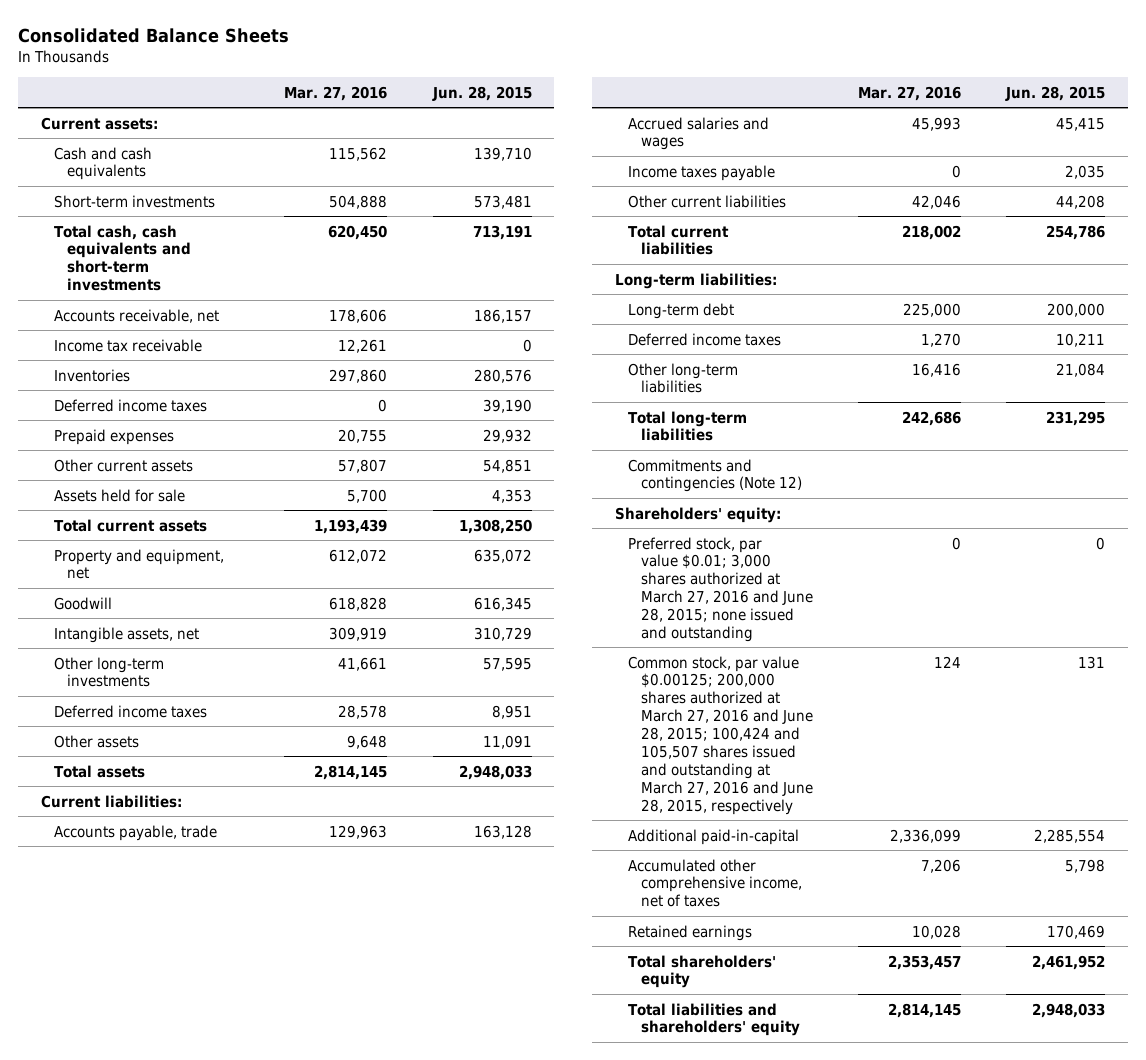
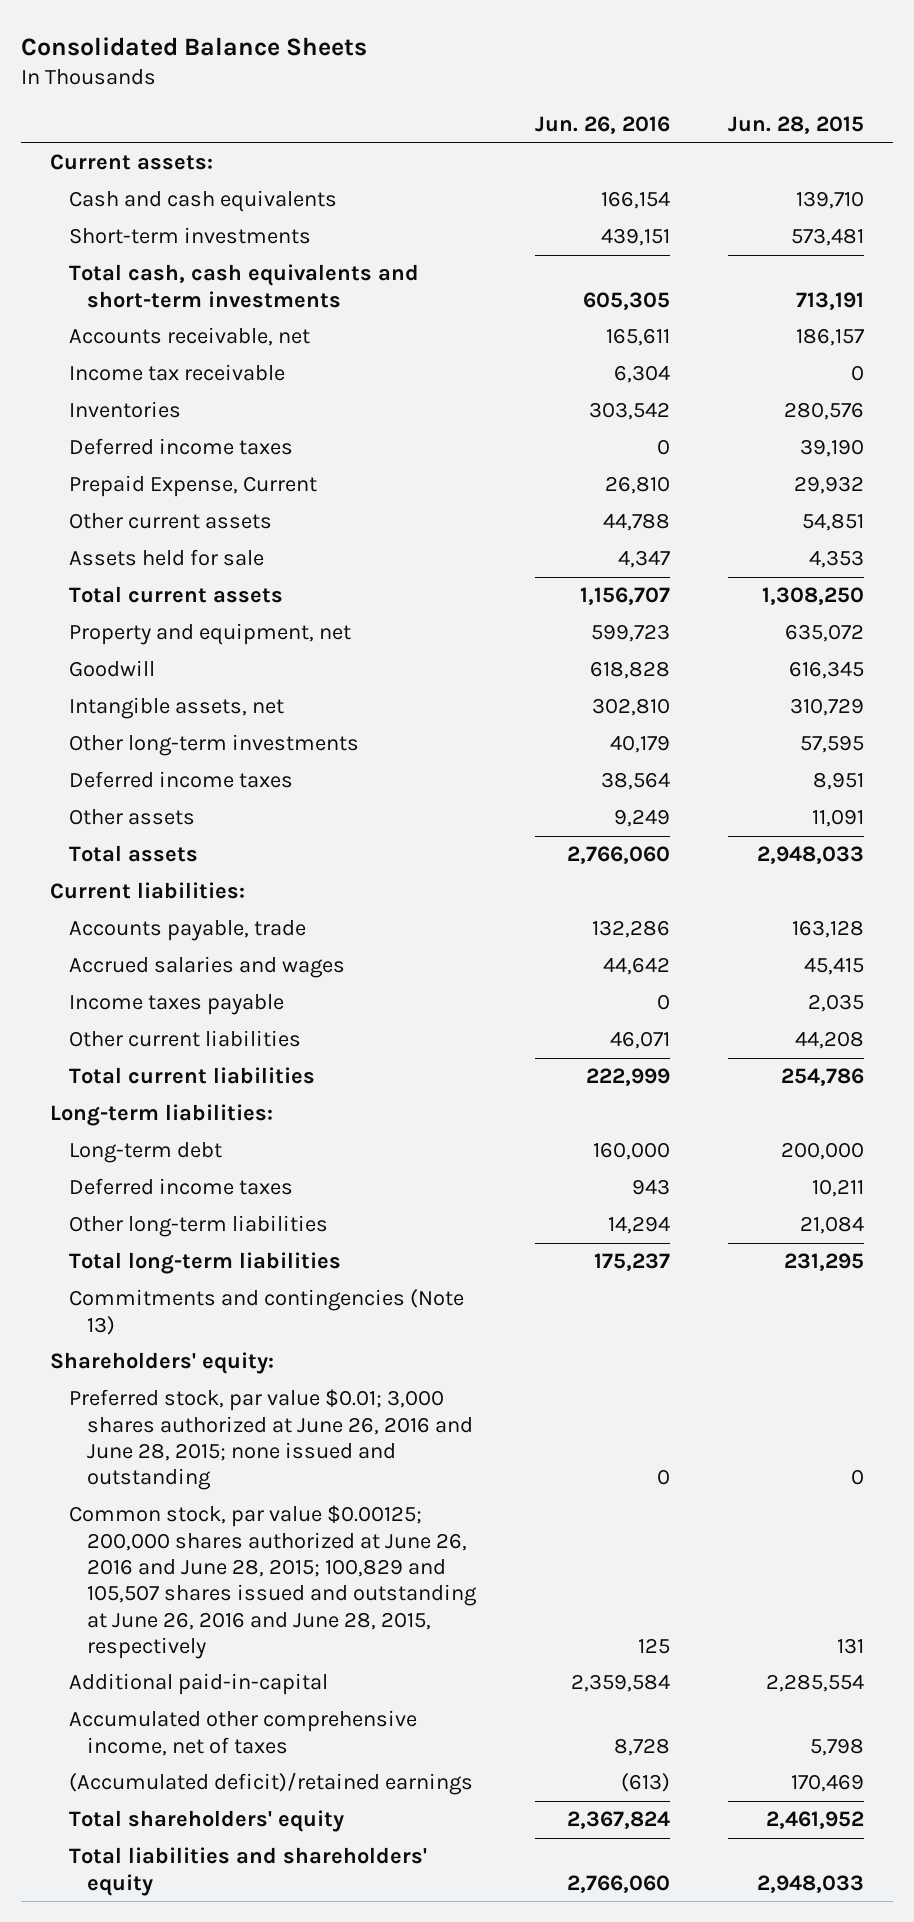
[284,85,388,101] Mar. 27, 2016 -> none
none -> [534,116,670,135] Jun. 26, 2016
[54,428,175,445] Prepaid expenses -> [68,475,317,498] Prepaid Expense, Current
[627,458,802,493] Commitments and contingencies (Note 12) -> [68,1289,464,1335] Commitments and contingencies (Note 13)
[627,536,813,642] Preferred stock, par value $0.01; 3,000 shares authorized at March 27, 2016 and June 28, 2015; none issued and outstanding -> [68,1389,474,1491] Preferred stock, par value $0.01; 3,000 shares authorized at June 26, 2016 and June 28, 2015; none issued and outstanding
[627,655,813,815] Common stock, par value $0.00125; 200,000 shares authorized at March 27, 2016 and June 28, 2015; 100,424 and 105,507 shares issued and outstanding at March 27, 2016 and June 28, 2015, respectively -> [68,1505,478,1660] Common stock, par value $0.00125; 200,000 shares authorized at June 26, 2016 and June 28, 2015; 100,829 and 105,507 shares issued and outstanding at June 26, 2016 and June 28, 2015, respectively
[627,924,752,941] Retained earnings -> [68,1772,473,1796] (Accumulated deficit)/retained earnings

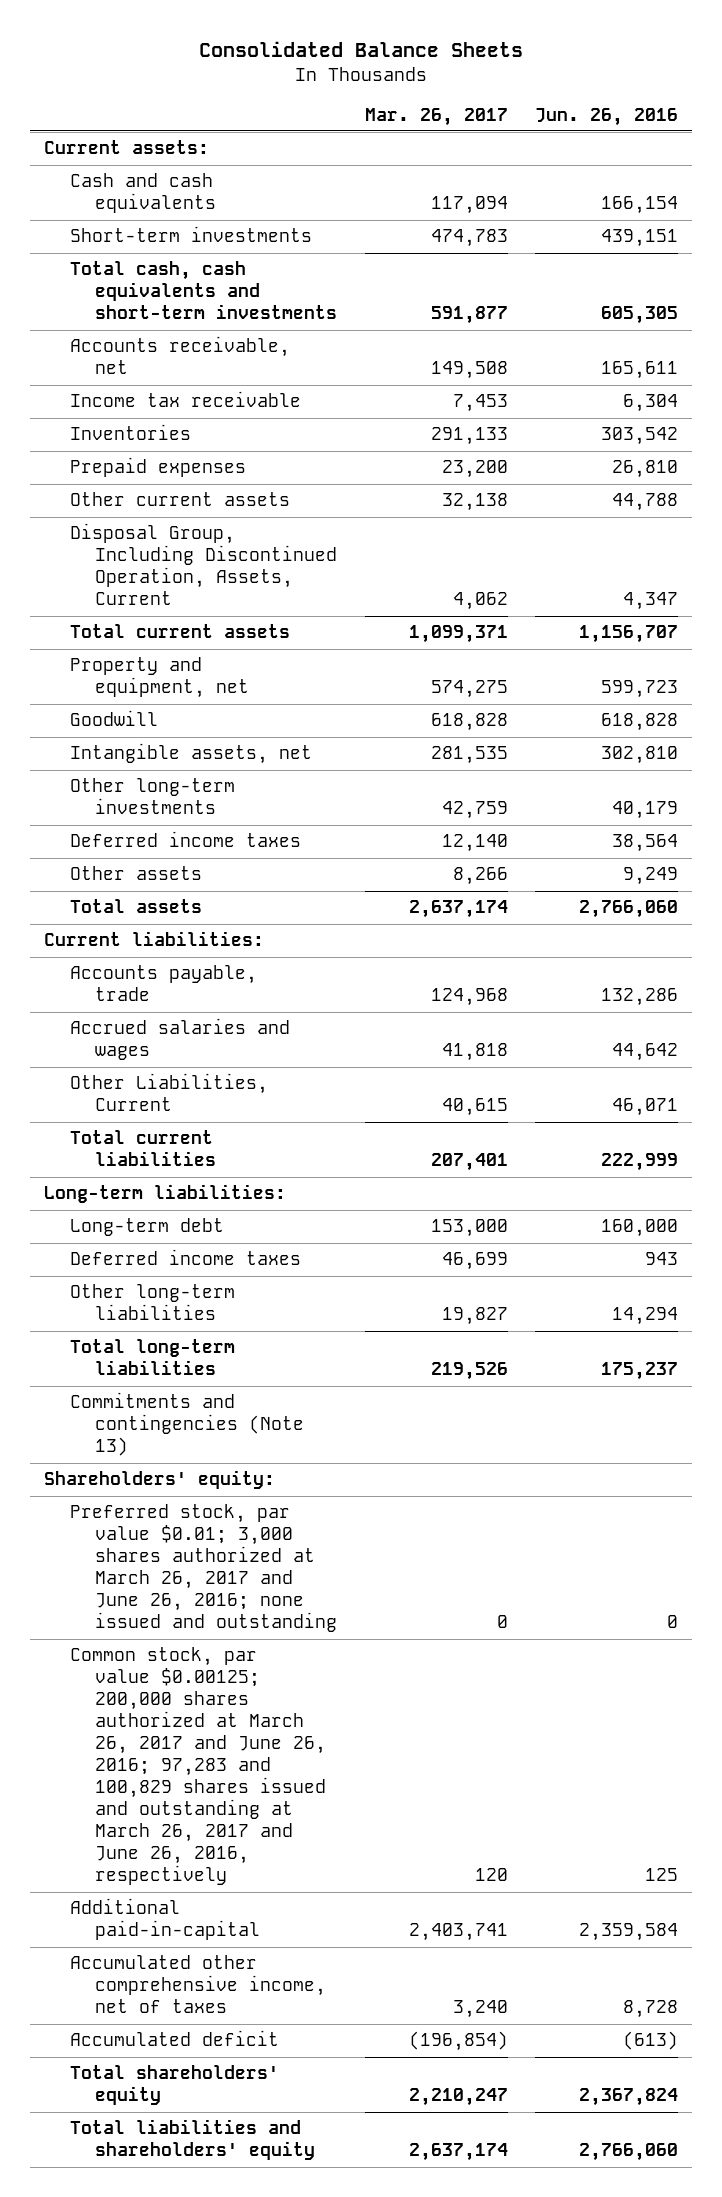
[727,116,864,135] Jun. 28, 2015 -> none
none -> [364,107,508,126] Mar. 26, 2017
[68,438,293,456] Deferred income taxes -> none
[68,475,317,498] Prepaid Expense, Current -> [69,457,246,478] Prepaid expenses
[68,549,264,567] Assets held for sale -> [69,523,338,606] Disposal Group, Including Discontinued Operation, Assets, Current
[68,994,284,1016] Income taxes payable -> none
[68,1030,301,1048] Other current liabilities -> [69,1073,268,1112] Other Liabilities, Current
[68,1389,474,1491] Preferred stock, par value $0.01; 3,000 shares authorized at June 26, 2016 and June 28, 2015; none issued and outstanding -> [69,1504,338,1633] Preferred stock, par value $0.01; 3,000 shares authorized at March 26, 2017 and June 26, 2016; none issued and outstanding
[68,1505,478,1660] Common stock, par value $0.00125; 200,000 shares authorized at June 26, 2016 and June 28, 2015; 100,829 and 105,507 shares issued and outstanding at June 26, 2016 and June 28, 2015, respectively -> [69,1647,327,1886] Common stock, par value $0.00125; 200,000 shares authorized at March 26, 2017 and June 26, 2016; 97,283 and 100,829 shares issued and outstanding at March 26, 2017 and June 26, 2016, respectively
[68,1772,473,1796] (Accumulated deficit)/retained earnings -> [69,2030,279,2047] Accumulated deficit

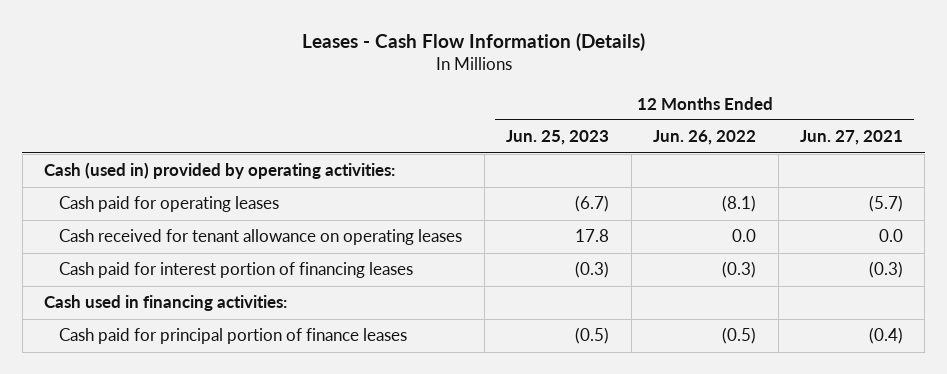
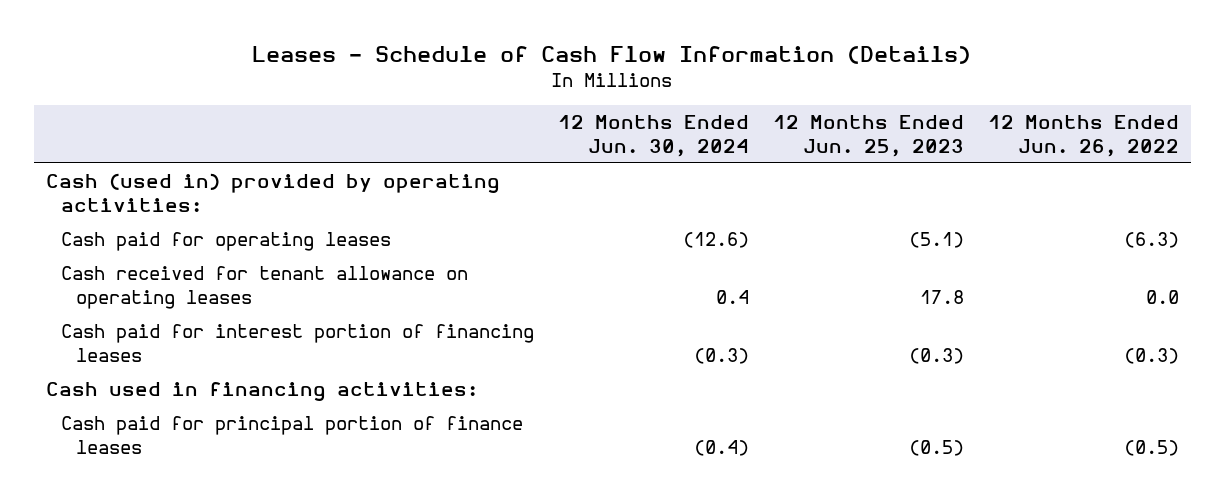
[301,32,645,51] Leases - Cash Flow Information (Details) -> [252,46,972,65] Leases - Schedule of Cash Flow Information (Details)
[799,130,903,146] Jun. 27, 2021 -> none
none -> [557,115,749,157] 12 Months Ended Jun. 30, 2024
[575,195,610,213] (6.7) -> [908,232,964,249] (5.1)
[722,195,757,213] (8.1) -> [1123,232,1179,249] (6.3)

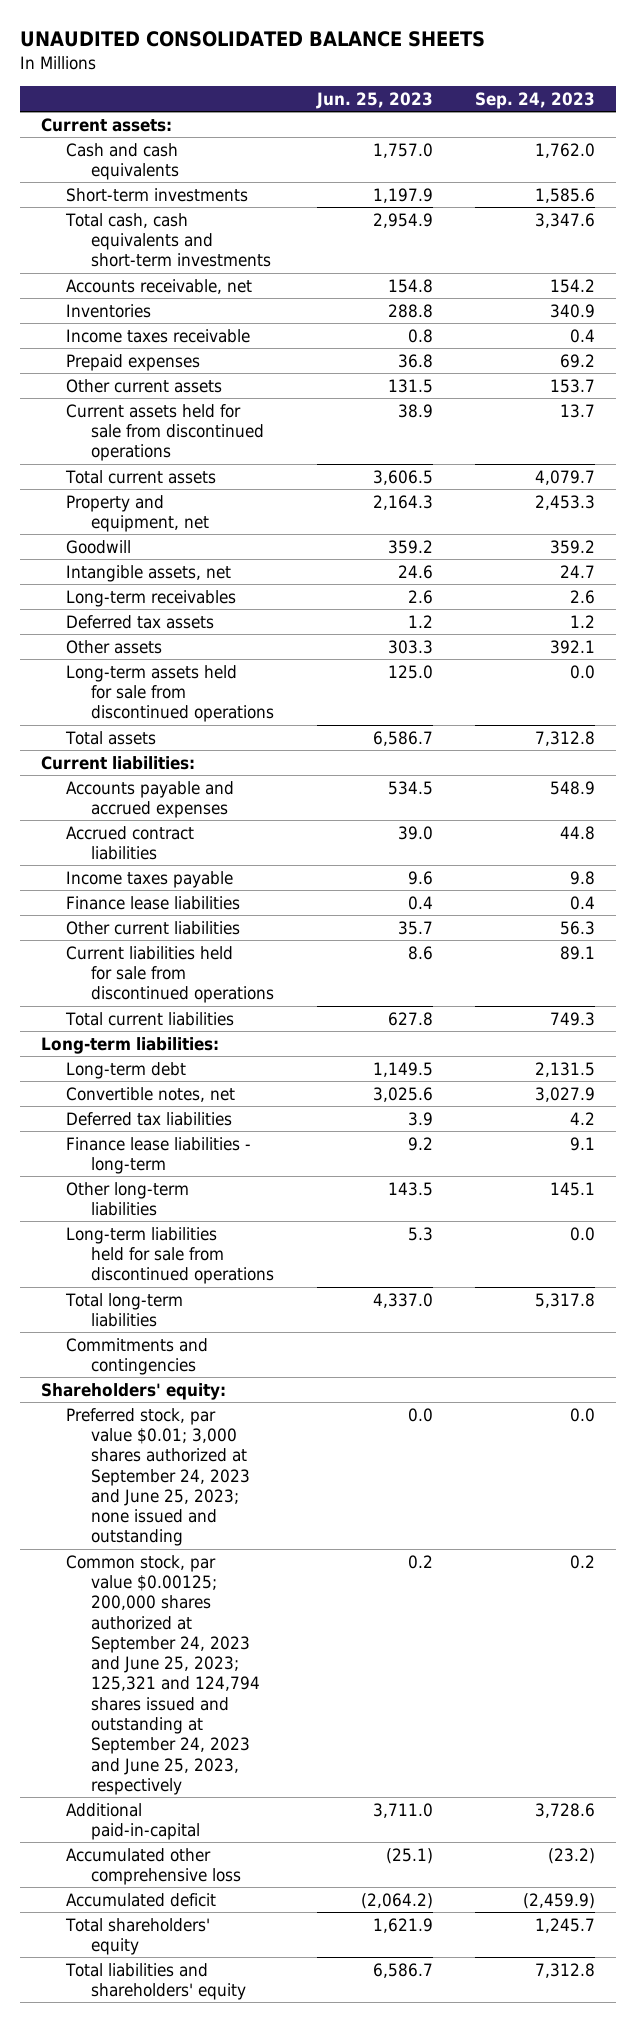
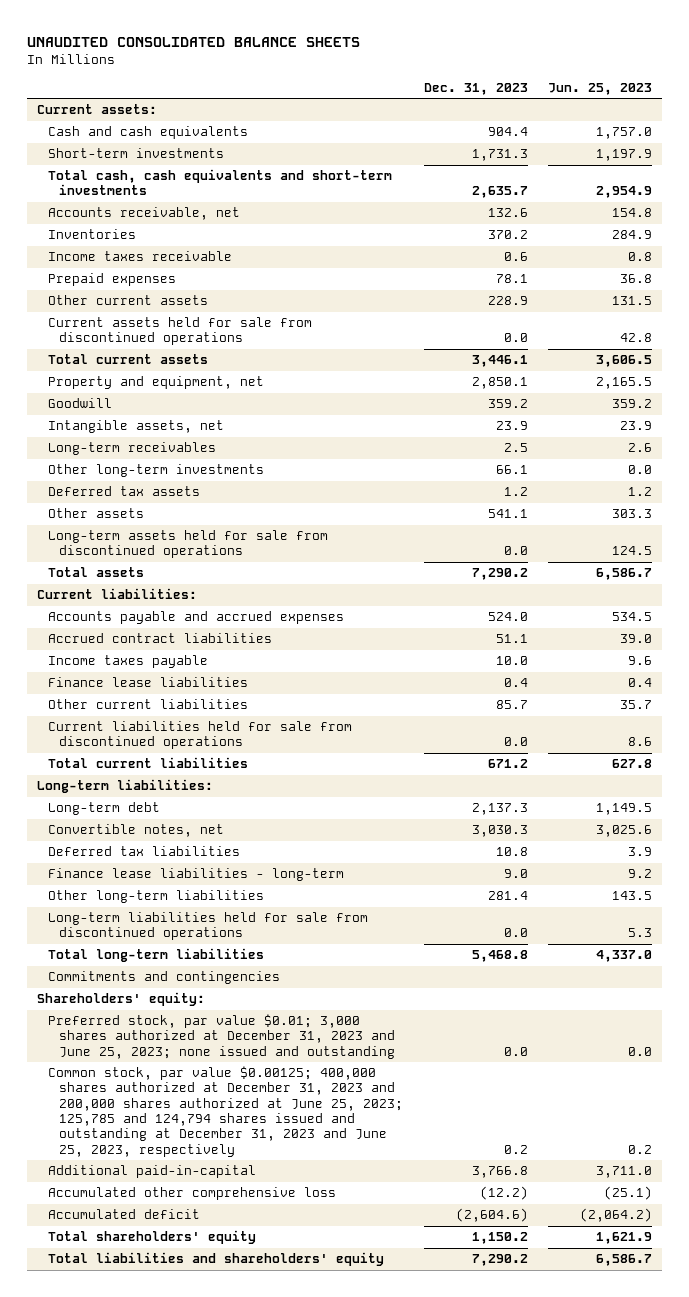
[474,91,595,109] Sep. 24, 2023 -> none
none -> [423,82,528,95] Dec. 31, 2023
[387,303,433,318] 288.8 -> [612,230,653,240] 284.9
[397,403,433,418] 38.9 -> [620,333,653,343] 42.8
[372,494,433,510] 2,164.3 -> [596,377,653,390] 2,165.5
[397,564,433,579] 24.6 -> [620,421,653,431] 23.9
none -> [48,464,265,478] Other long-term investments
[387,664,433,679] 125.0 -> [612,546,653,556] 124.5
[66,1407,251,1547] Preferred stock, par value $0.01; 3,000 shares authorized at September 24, 2023 and June 25, 2023; none issued and outstanding -> [48,1014,396,1059] Preferred stock, par value $0.01; 3,000 shares authorized at December 31, 2023 and June 25, 2023; none issued and outstanding
[66,1554,261,1795] Common stock, par value $0.00125; 200,000 shares authorized at September 24, 2023 and June 25, 2023; 125,321 and 124,794 shares issued and outstanding at September 24, 2023 and June 25, 2023, respectively -> [48,1066,404,1157] Common stock, par value $0.00125; 400,000 shares authorized at December 31, 2023 and 200,000 shares authorized at June 25, 2023; 125,785 and 124,794 shares issued and outstanding at December 31, 2023 and June 25, 2023, respectively

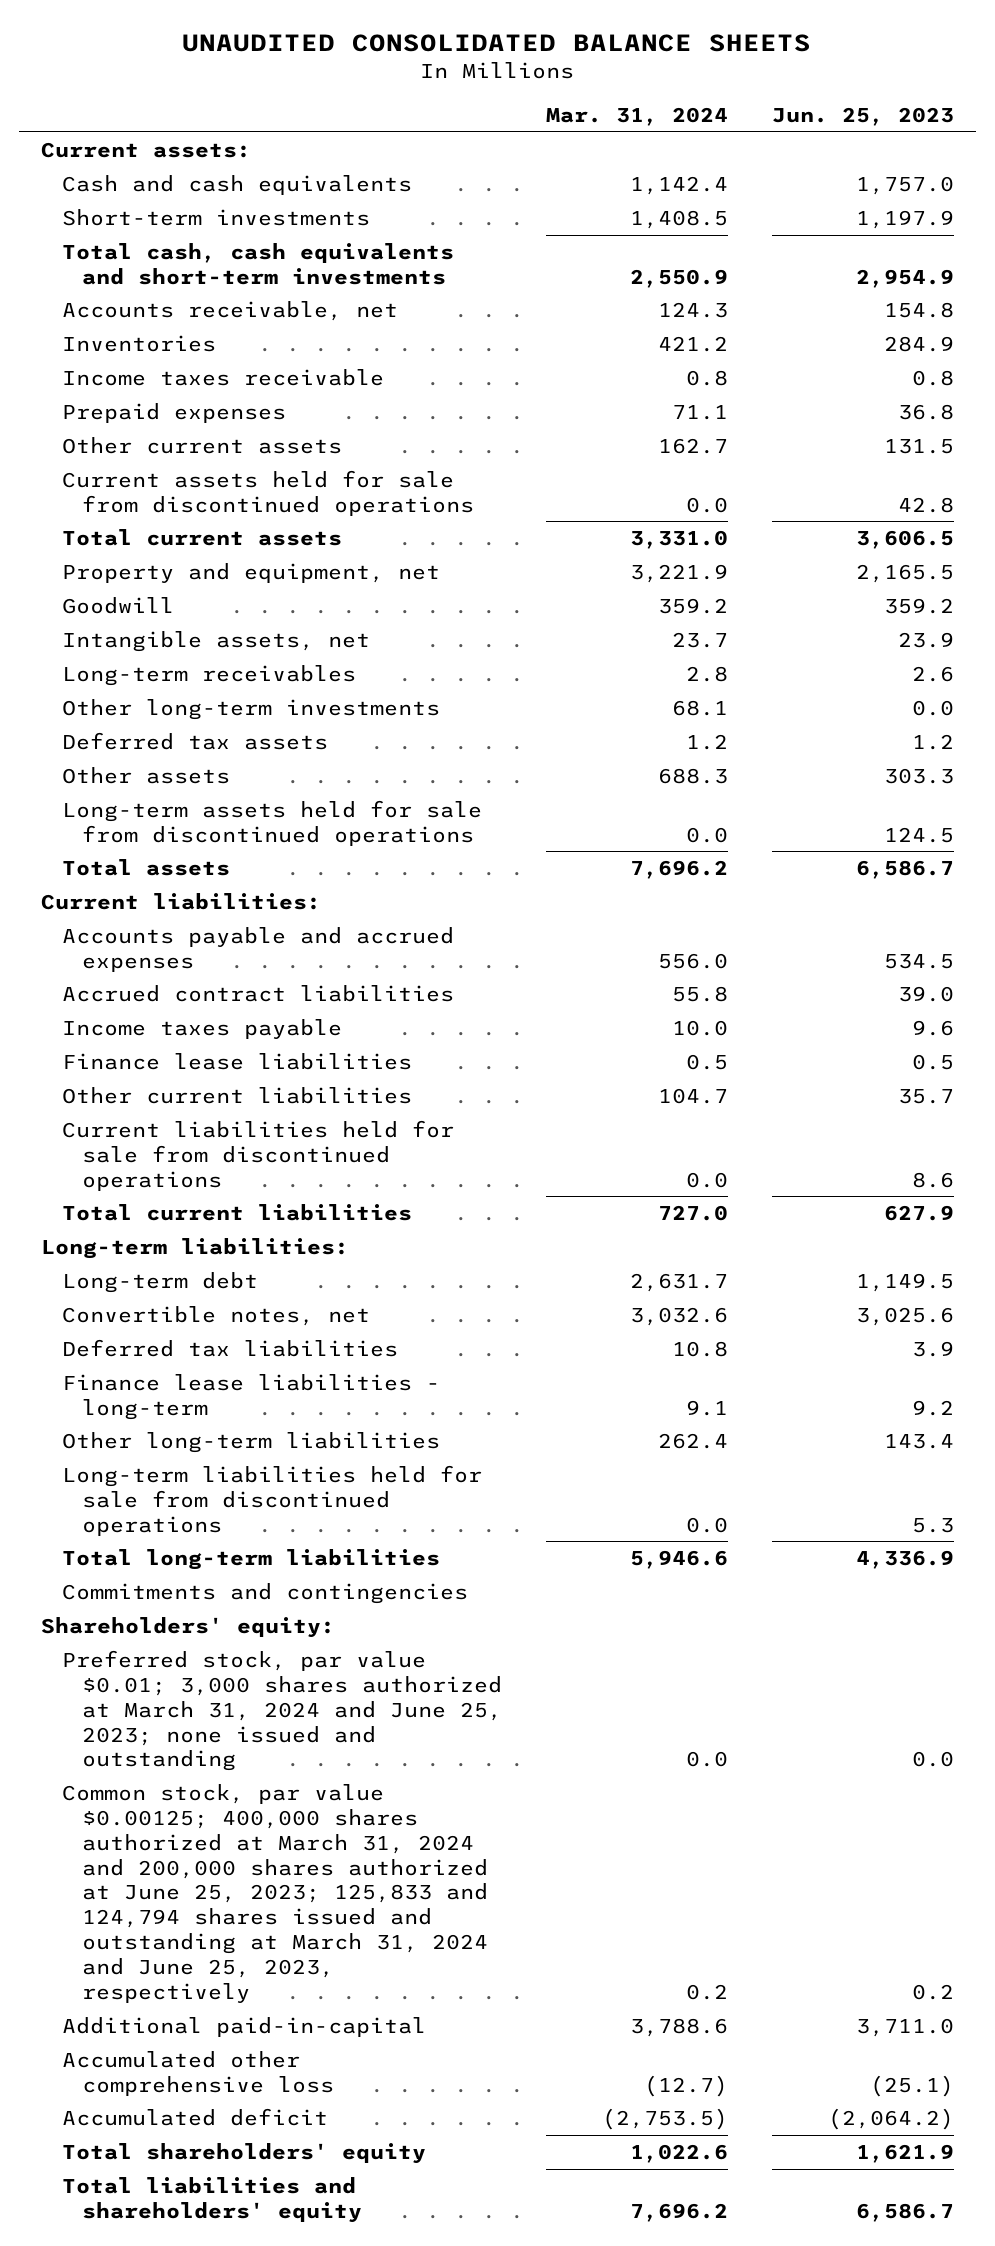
[423,82,528,95] Dec. 31, 2023 -> none
none -> [545,106,728,126] Mar. 31, 2024
[628,678,653,688] 0.4 -> [911,1053,954,1070] 0.5
[612,759,653,769] 627.8 -> [883,1204,954,1221] 627.9
[612,891,653,901] 143.5 -> [883,1433,954,1449] 143.4
[596,950,653,963] 4,337.0 -> [855,1549,954,1569] 4,336.9
[48,1014,396,1059] Preferred stock, par value $0.01; 3,000 shares authorized at December 31, 2023 and June 25, 2023; none issued and outstanding -> [61,1649,503,1772] Preferred stock, par value $0.01; 3,000 shares authorized at March 31, 2024 and June 25, 2023; none issued and outstanding
[48,1066,404,1157] Common stock, par value $0.00125; 400,000 shares authorized at December 31, 2023 and 200,000 shares authorized at June 25, 2023; 125,785 and 124,794 shares issued and outstanding at December 31, 2023 and June 25, 2023, respectively -> [61,1783,489,2004] Common stock, par value $0.00125; 400,000 shares authorized at March 31, 2024 and 200,000 shares authorized at June 25, 2023; 125,833 and 124,794 shares issued and outstanding at March 31, 2024 and June 25, 2023, respectively

